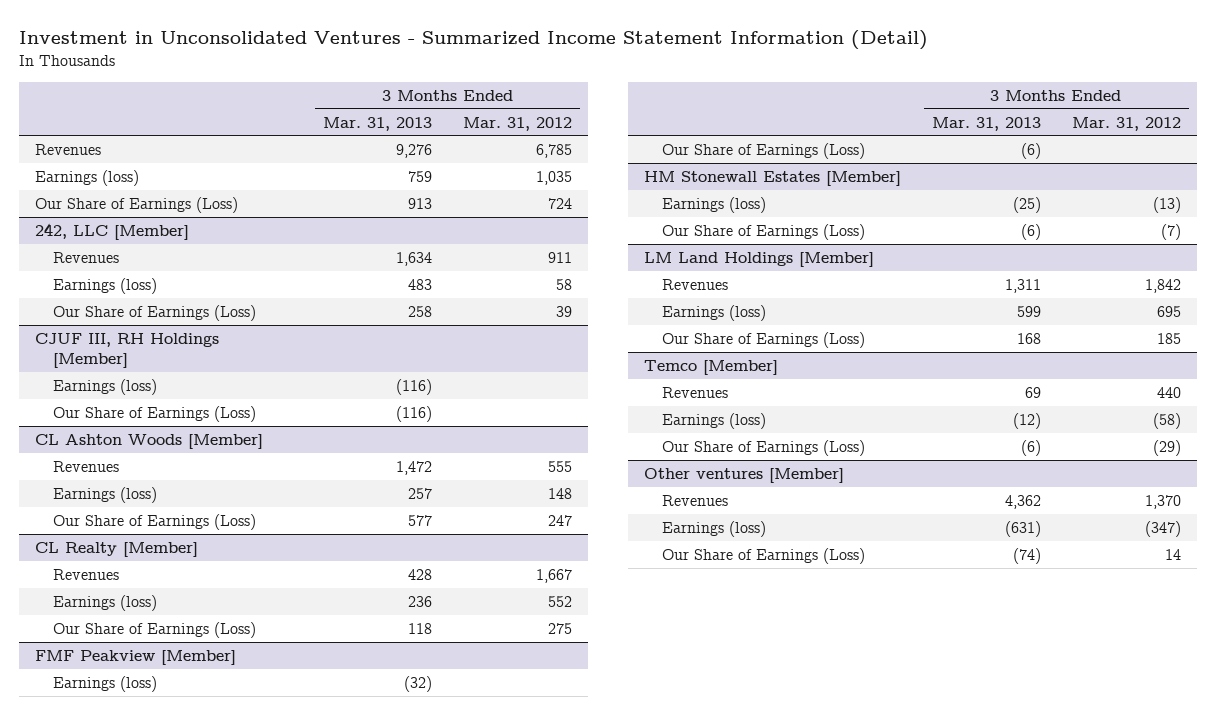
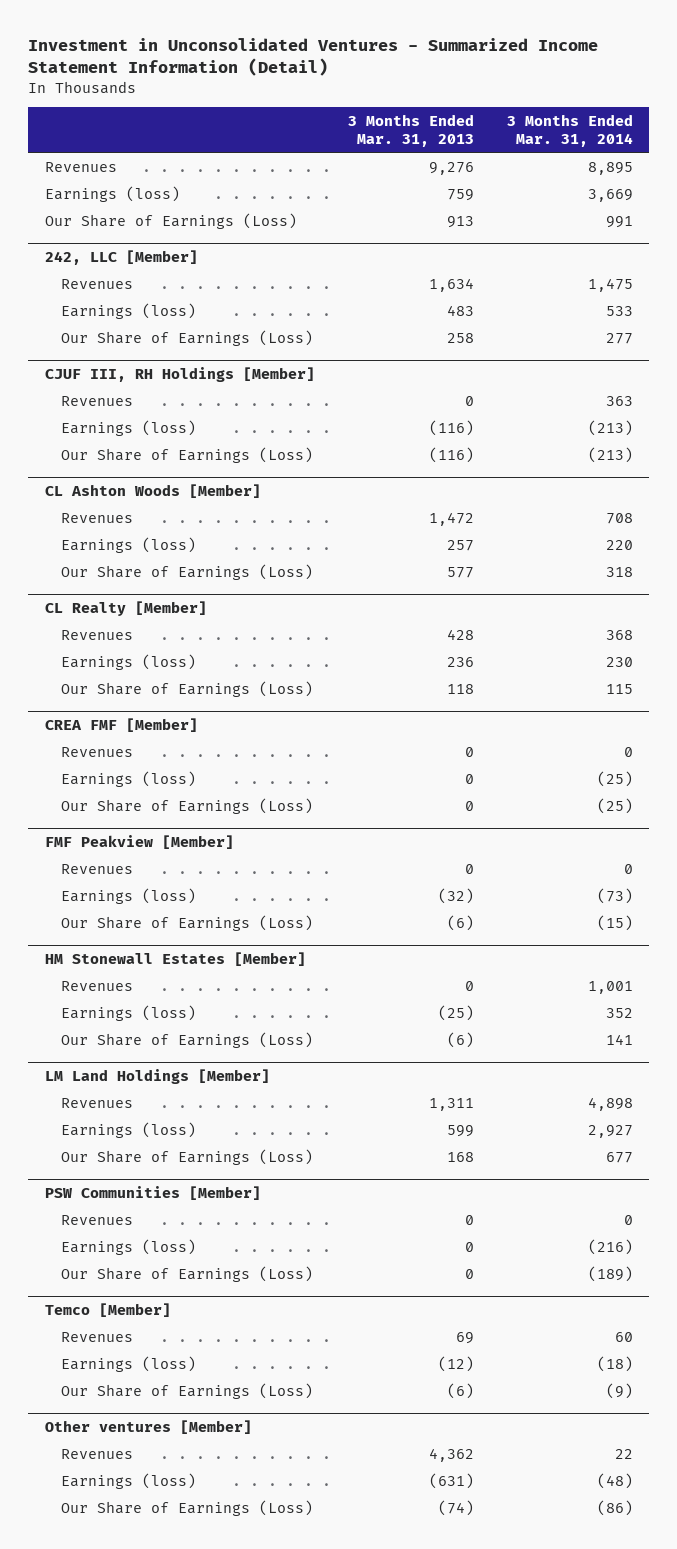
[463,116,573,131] Mar. 31, 2012 -> none
none -> [506,113,633,147] 3 Months Ended Mar. 31, 2014
none -> [61,395,134,406] Revenues
none -> [44,717,198,732] CREA FMF [Member]
none -> [61,746,134,757] Revenues
none -> [61,770,197,787] Earnings (loss)
none -> [61,797,314,814] Our Share of Earnings (Loss)
none -> [61,863,134,874] Revenues
none -> [61,980,134,991] Revenues
none -> [44,1185,261,1200] PSW Communities [Member]
none -> [61,1214,134,1225] Revenues
none -> [61,1238,197,1255] Earnings (loss)
none -> [61,1265,314,1282] Our Share of Earnings (Loss)

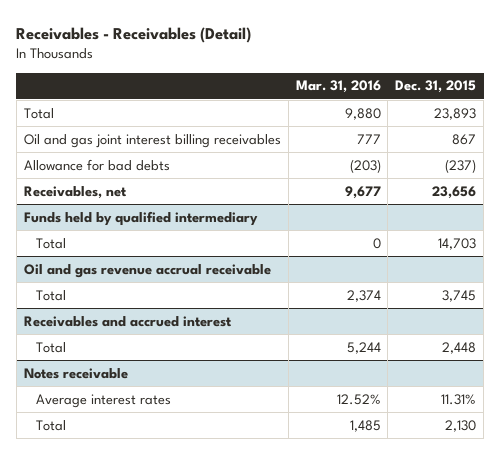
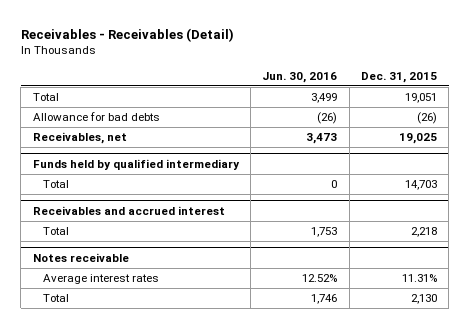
[295,80,381,94] Mar. 31, 2016 -> none
none -> [262,71,338,83] Jun. 30, 2016
[23,133,281,148] Oil and gas joint interest billing receivables -> none
[434,107,477,120] 23,893 -> [404,93,437,104] 19,051
[445,158,477,173] (237) -> [416,112,437,125] (26)
[432,185,477,199] 23,656 -> [398,133,437,145] 19,025
[23,263,271,278] Oil and gas revenue accrual receivable -> none
[35,289,66,301] Total -> none
[442,341,477,354] 2,448 -> [410,227,437,238] 2,218

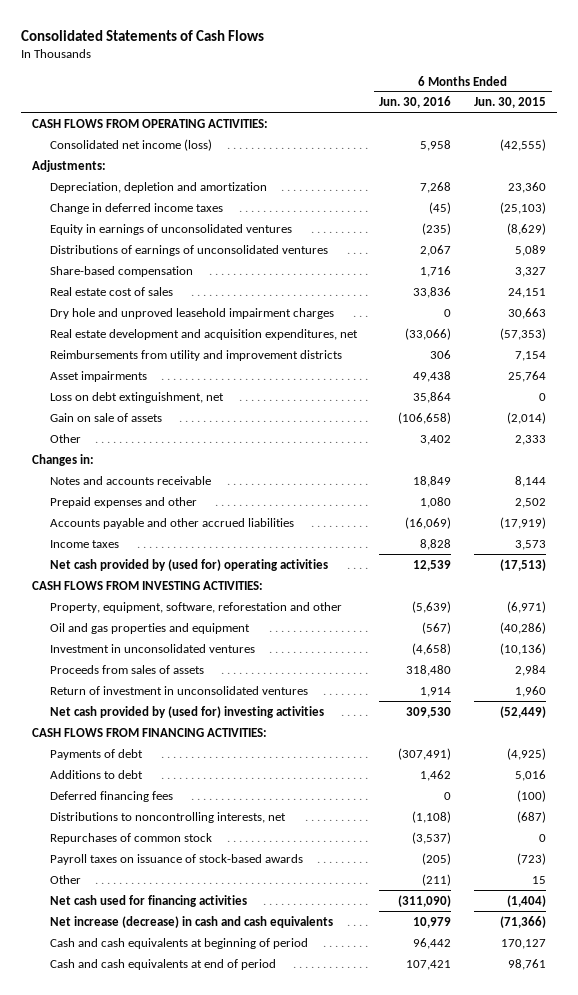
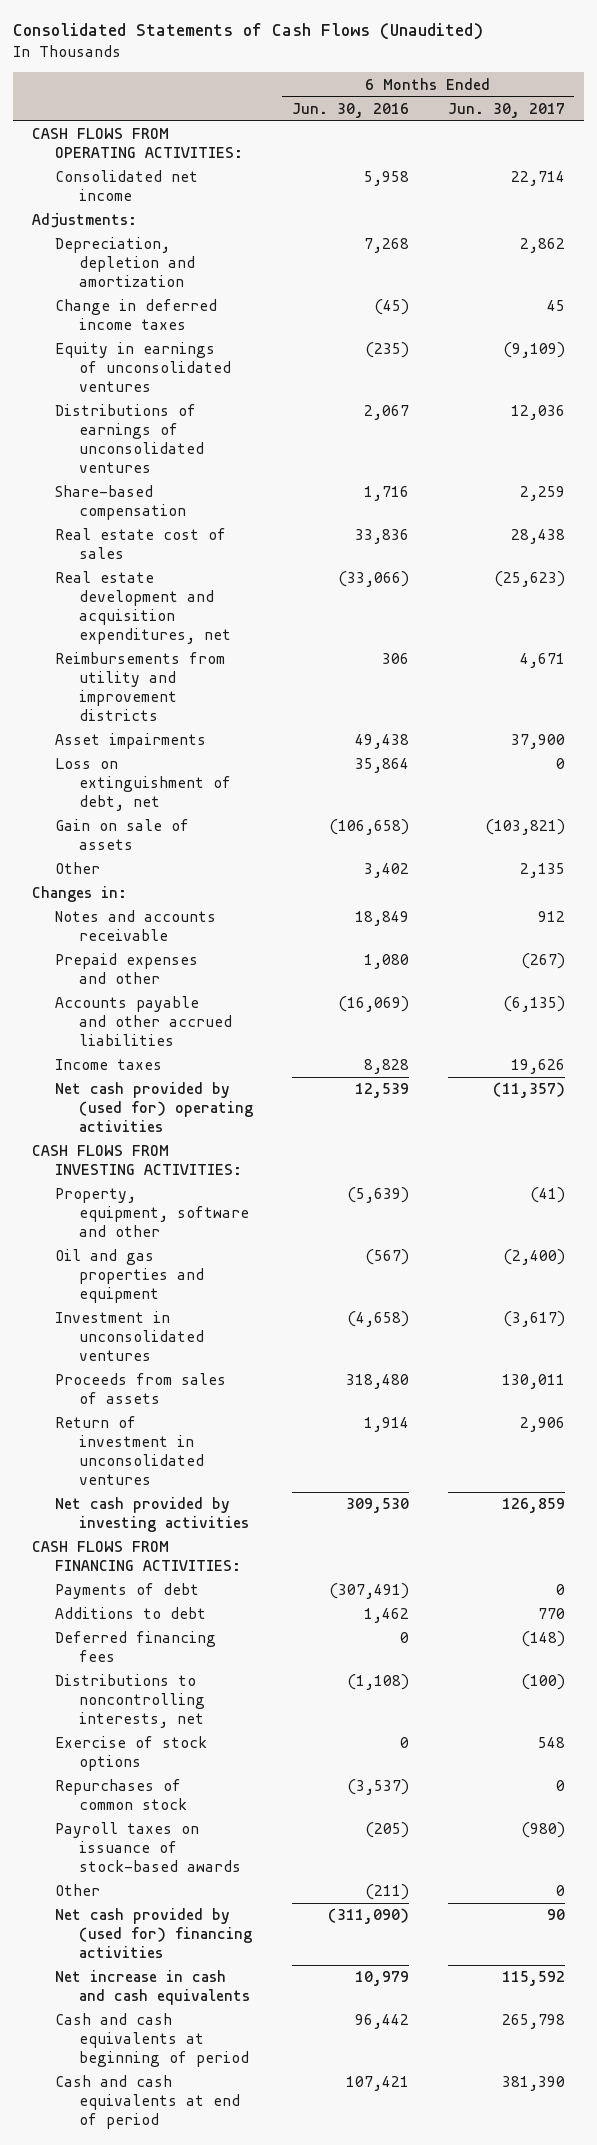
[20,29,264,41] Consolidated Statements of Cash Flows -> [12,23,483,41] Consolidated Statements of Cash Flows (Unaudited)
[473,97,546,109] Jun. 30, 2015 -> none
none -> [447,102,565,118] Jun. 30, 2017
[49,138,212,151] Consolidated net income (loss) -> [55,170,199,202] Consolidated net income
[49,307,334,319] Dry hole and unproved leasehold impairment charges -> none
[49,391,224,403] Loss on debt extinguishment, net -> [55,758,231,812] Loss on extinguishment of debt, net
[49,601,342,613] Property, equipment, software, reforestation and other -> [55,1188,249,1238] Property, equipment, software and other
[49,705,324,718] Net cash provided by (used for) investing activities -> [55,1497,249,1533] Net cash provided by investing activities
none -> [55,1736,208,1772] Exercise of stock options
[49,894,247,907] Net cash used for financing activities -> [55,1908,252,1959] Net cash provided by (used for) financing activities
[49,915,333,928] Net increase (decrease) in cash and cash equivalents -> [55,1970,250,2006] Net increase in cash and cash equivalents

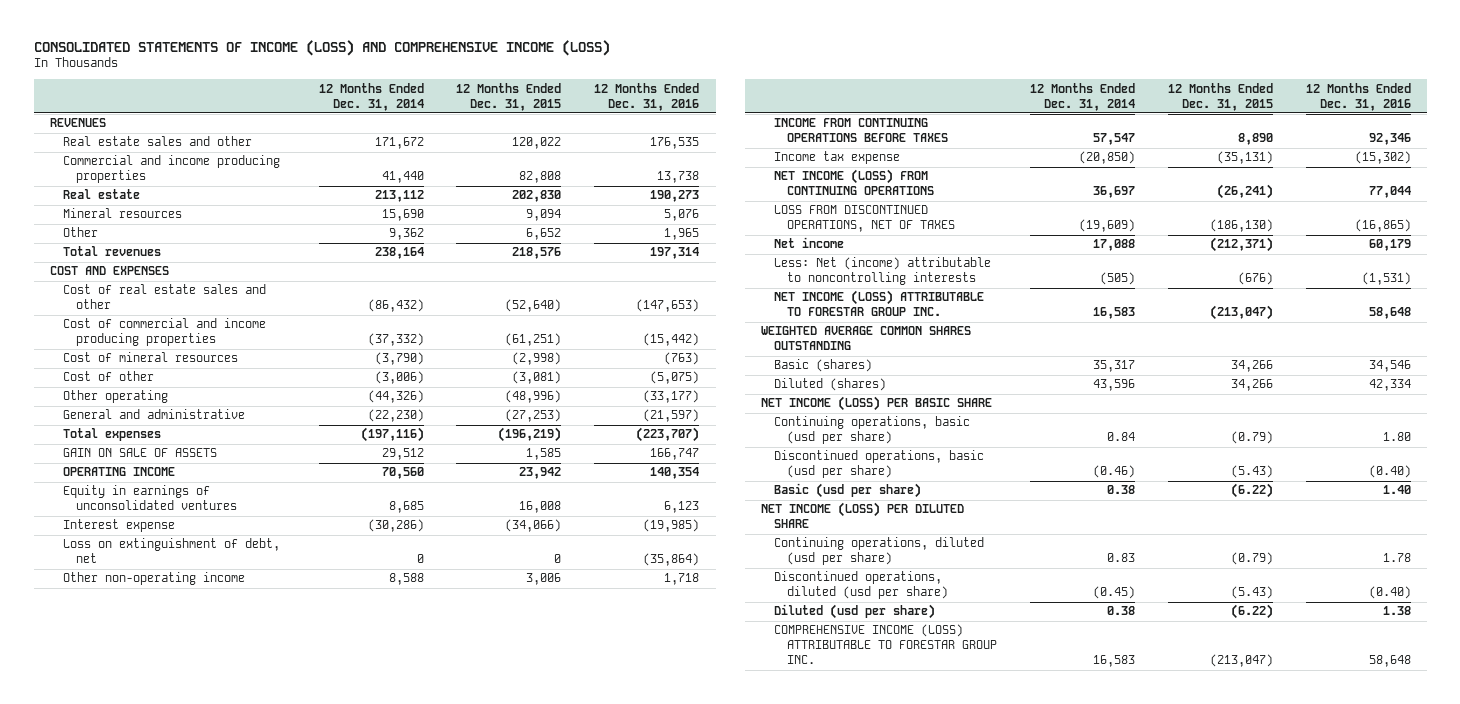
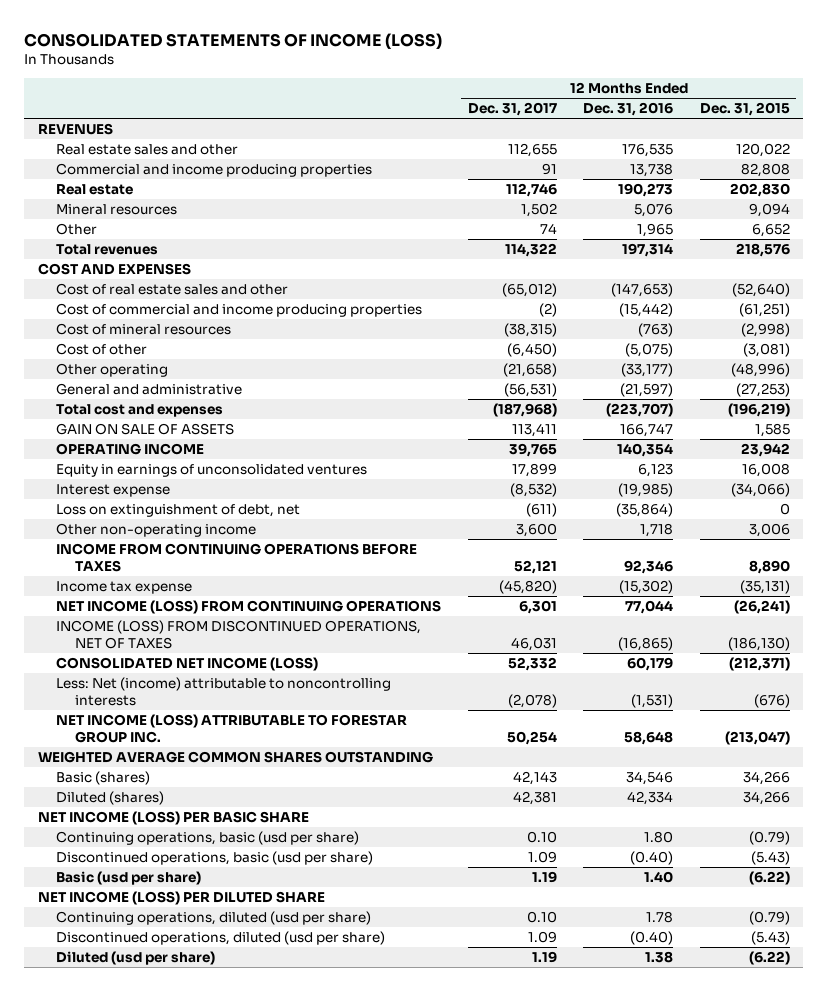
[33,39,610,56] CONSOLIDATED STATEMENTS OF INCOME (LOSS) AND COMPREHENSIVE INCOME (LOSS) -> [24,32,443,49] CONSOLIDATED STATEMENTS OF INCOME (LOSS)
[318,82,424,111] 12 Months Ended Dec. 31, 2014 -> none
none -> [467,102,557,117] Dec. 31, 2017
[62,428,161,442] Total expenses -> [56,404,224,418] Total cost and expenses
[774,205,956,233] LOSS FROM DISCONTINUED OPERATIONS, NET OF TAXES -> [56,620,422,649] INCOME (LOSS) FROM DISCONTINUED OPERATIONS, NET OF TAXES
[774,237,845,249] Net income -> [56,657,319,672] CONSOLIDATED NET INCOME (LOSS)
[774,624,998,665] COMPREHENSIVE INCOME (LOSS) ATTRIBUTABLE TO FORESTAR GROUP INC. -> none

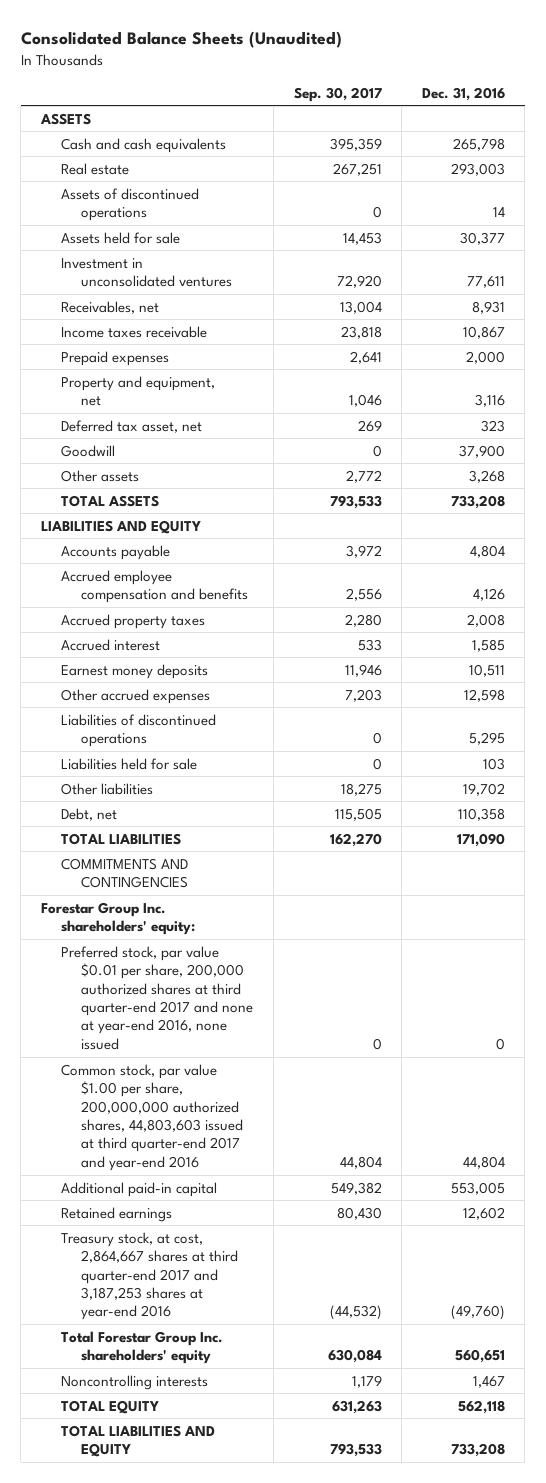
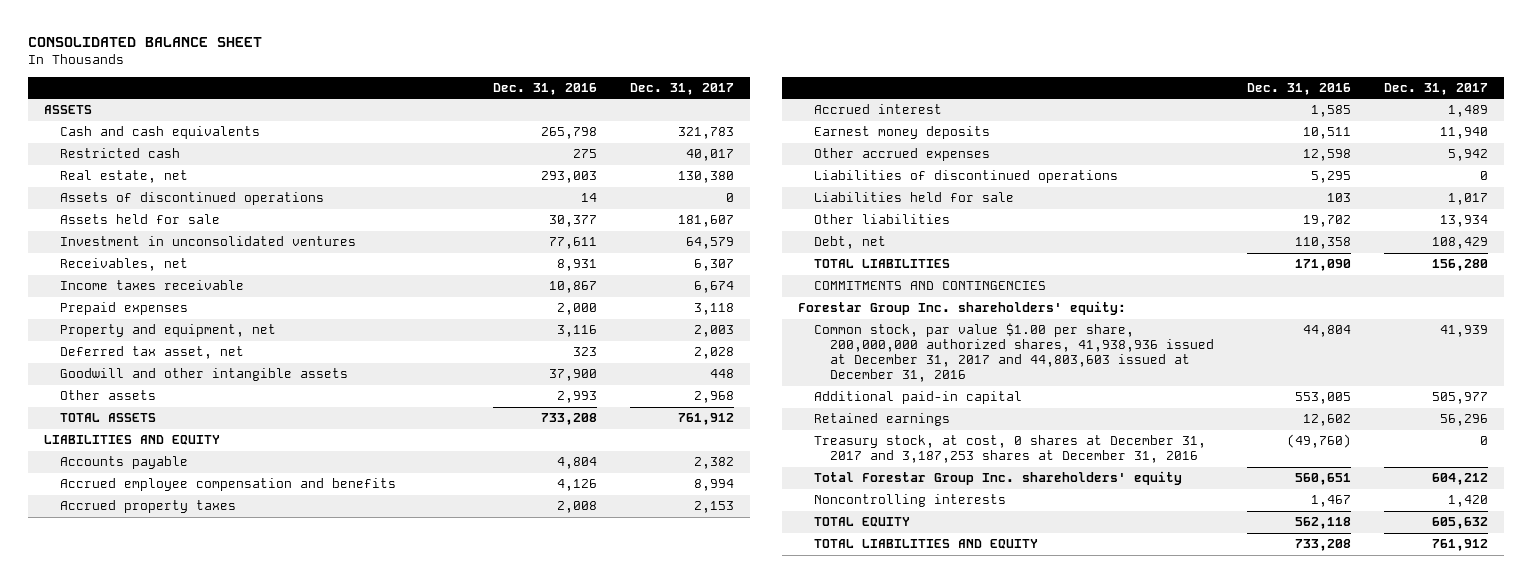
[20,31,342,49] Consolidated Balance Sheets (Unaudited) -> [27,37,262,48] CONSOLIDATED BALANCE SHEET
[293,86,382,102] Sep. 30, 2017 -> none
none -> [629,83,734,96] Dec. 31, 2017
none -> [60,148,181,159] Restricted cash
[61,162,130,175] Real estate -> [60,170,189,184] Real estate, net
[61,444,116,457] Goodwill -> [60,368,349,382] Goodwill and other intangible assets
[468,469,505,483] 3,268 -> [557,391,598,404] 2,993
[61,945,254,1050] Preferred stock, par value $0.01 per share, 200,000 authorized shares at third quarter-end 2017 and none at year-end 2016, none issued -> none
[61,1063,244,1171] Common stock, par value $1.00 per share, 200,000,000 authorized shares, 44,803,603 issued at third quarter-end 2017 and year-end 2016 -> [814,323,1214,383] Common stock, par value $1.00 per share, 200,000,000 authorized shares, 41,938,936 issued at December 31, 2017 and 44,803,603 issued at December 31, 2016
[61,1231,239,1321] Treasury stock, at cost, 2,864,667 shares at third quarter-end 2017 and 3,187,253 shares at year-end 2016 -> [814,435,1207,464] Treasury stock, at cost, 0 shares at December 31, 2017 and 3,187,253 shares at December 31, 2016

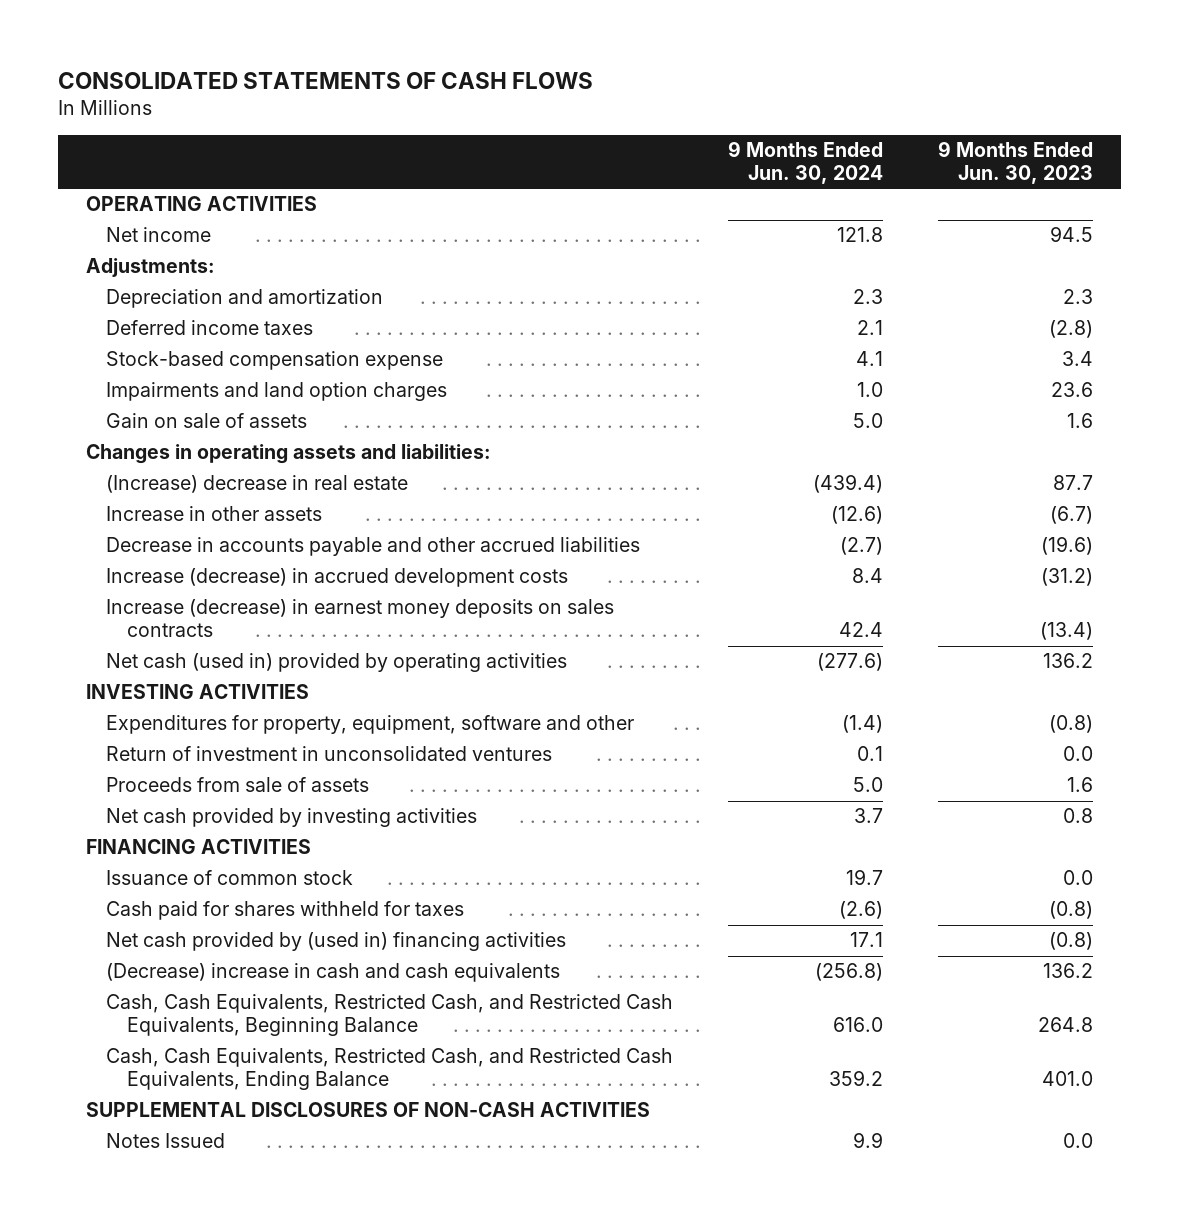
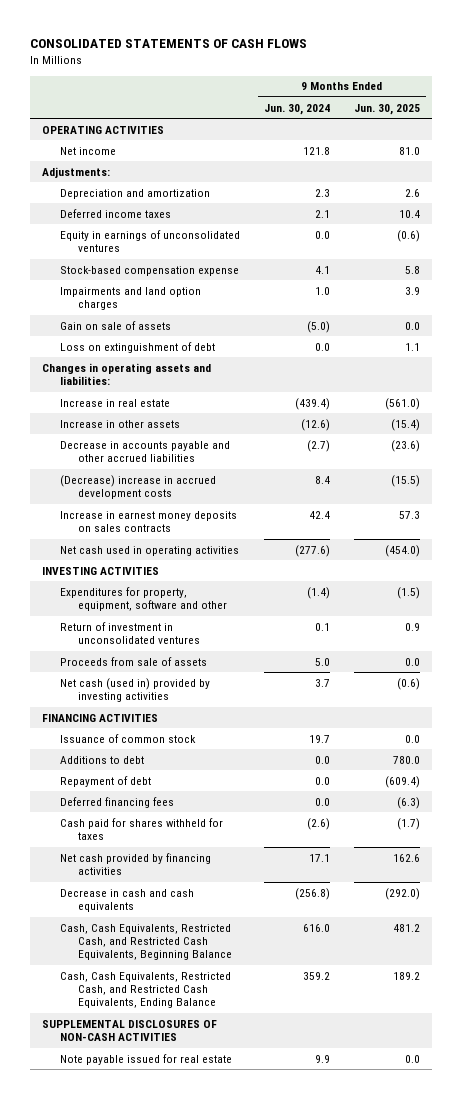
[938,141,1094,185] 9 Months Ended Jun. 30, 2023 -> none
none -> [353,103,420,115] Jun. 30, 2025
none -> [60,229,241,253] Equity in earnings of unconsolidated ventures
[853,413,884,429] 5.0 -> [307,320,331,333] (5.0)
none -> [60,341,216,353] Loss on extinguishment of debt
[106,475,409,494] (Increase) decrease in real estate -> [60,398,171,407] Increase in real estate
[106,568,569,588] Increase (decrease) in accrued development costs -> [60,474,217,500] (Decrease) increase in accrued development costs
[106,599,615,638] Increase (decrease) in earnest money deposits on sales contracts -> [60,510,238,533] Increase in earnest money deposits on sales contracts
[106,653,568,673] Net cash (used in) provided by operating activities -> [60,545,240,556] Net cash used in operating activities
[106,808,478,828] Net cash provided by investing activities -> [60,677,211,703] Net cash (used in) provided by investing activities
none -> [60,755,145,764] Additions to debt
none -> [60,775,152,787] Repayment of debt
none -> [60,796,175,808] Deferred financing fees
[106,932,567,952] Net cash provided by (used in) financing activities -> [60,852,212,876] Net cash provided by financing activities
[106,963,561,983] (Decrease) increase in cash and cash equivalents -> [60,888,195,913] Decrease in cash and cash equivalents
[106,1133,226,1149] Notes Issued -> [60,1053,233,1065] Note payable issued for real estate

